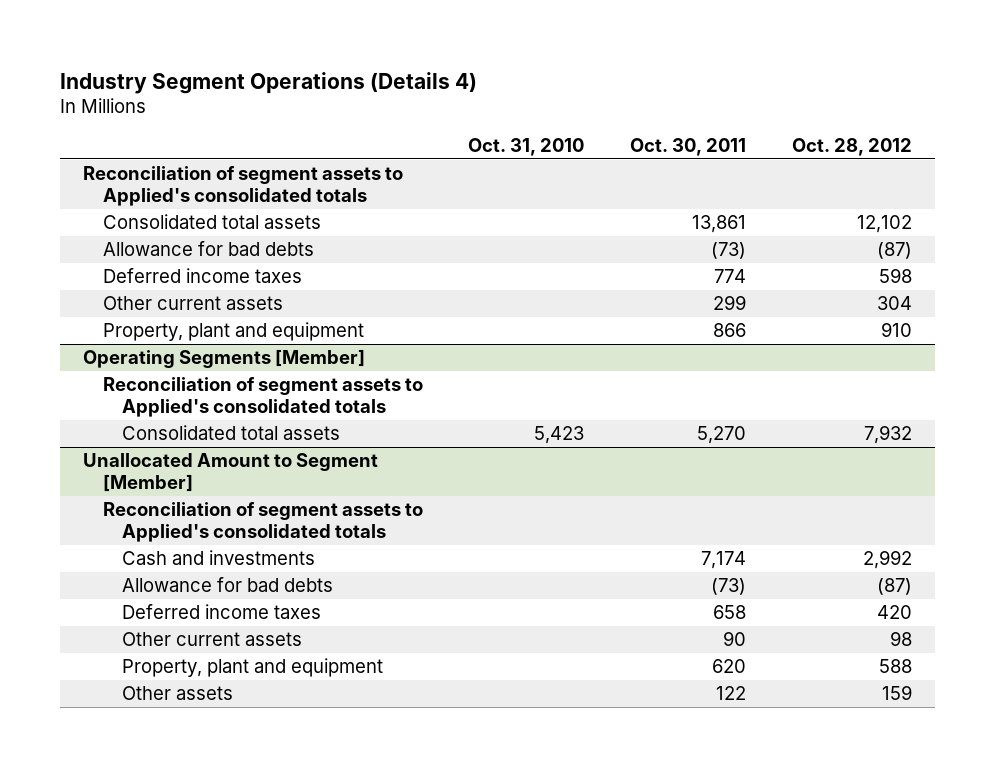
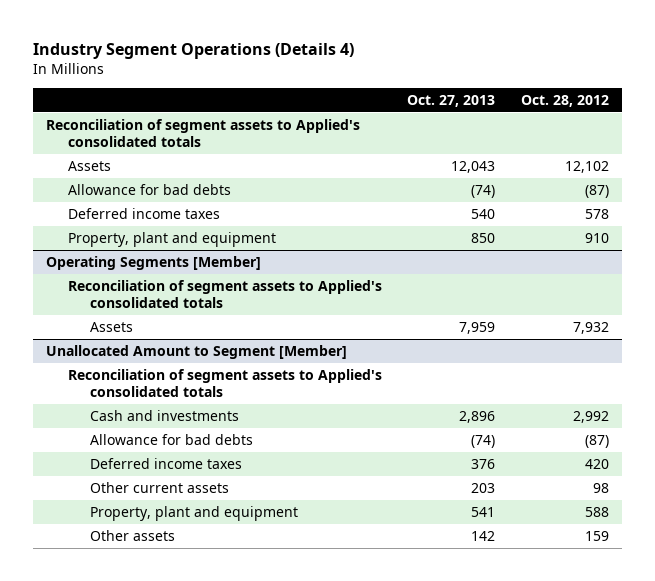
[468,138,585,157] Oct. 31, 2010 -> none
[630,138,747,157] Oct. 30, 2011 -> none
none -> [407,94,496,107] Oct. 27, 2013
[102,214,321,230] Consolidated total assets -> [67,160,111,171] Assets
[102,296,283,311] Other current assets -> none
[879,268,913,284] 598 -> [585,208,610,219] 578
[122,425,341,441] Consolidated total assets -> [89,321,133,332] Assets

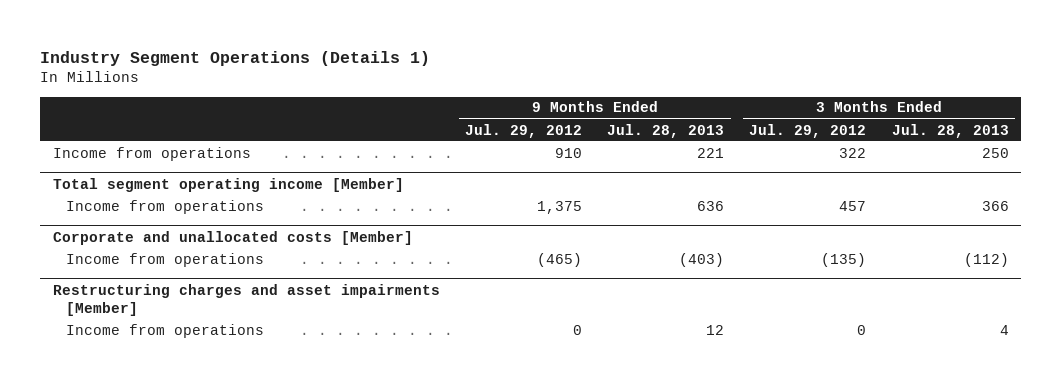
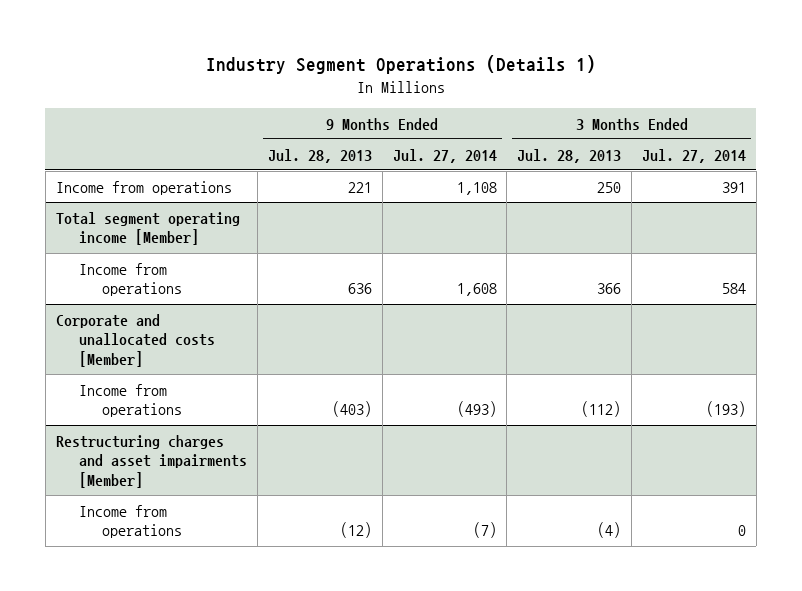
[465,123,583,138] Jul. 29, 2012 -> none
[749,123,867,138] Jul. 29, 2012 -> none
none -> [392,148,497,163] Jul. 27, 2014
none -> [642,148,747,163] Jul. 27, 2014
[706,324,725,335] 12 -> [339,522,372,539] (12)
[999,324,1009,335] 4 -> [597,522,622,539] (4)

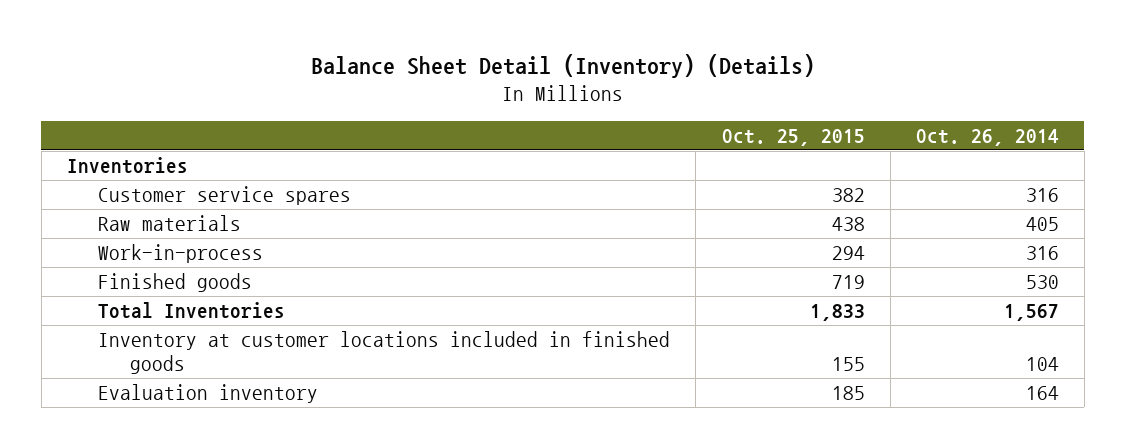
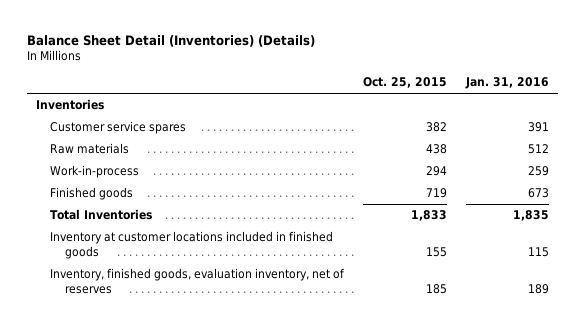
[310,53,815,78] Balance Sheet Detail (Inventory) (Details) -> [27,34,316,47] Balance Sheet Detail (Inventories) (Details)
[915,128,1059,146] Oct. 26, 2014 -> none
none -> [464,77,549,90] Jan. 31, 2016
[98,384,319,404] Evaluation inventory -> [50,268,346,294] Inventory, finished goods, evaluation inventory, net of reserves

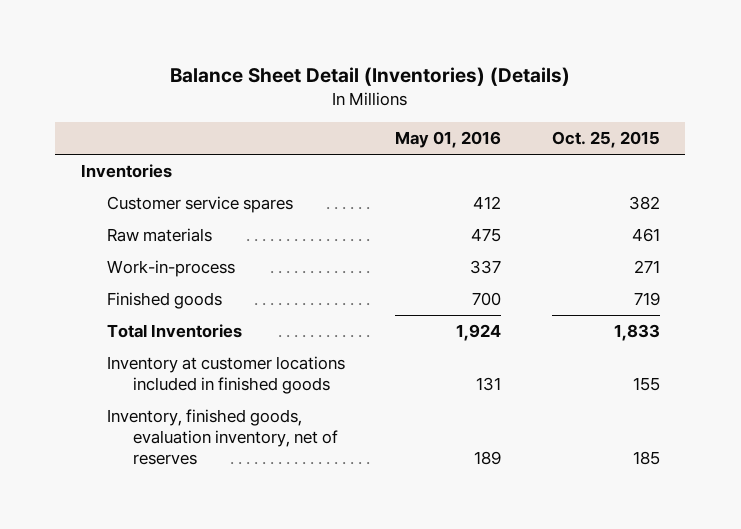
[464,77,549,90] Jan. 31, 2016 -> none
none -> [395,131,502,149] May 01, 2016
[426,144,448,155] 438 -> [631,228,660,243] 461
[426,166,448,177] 294 -> [633,260,660,274] 271

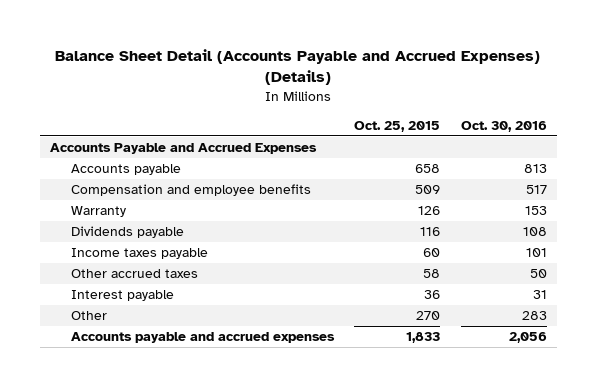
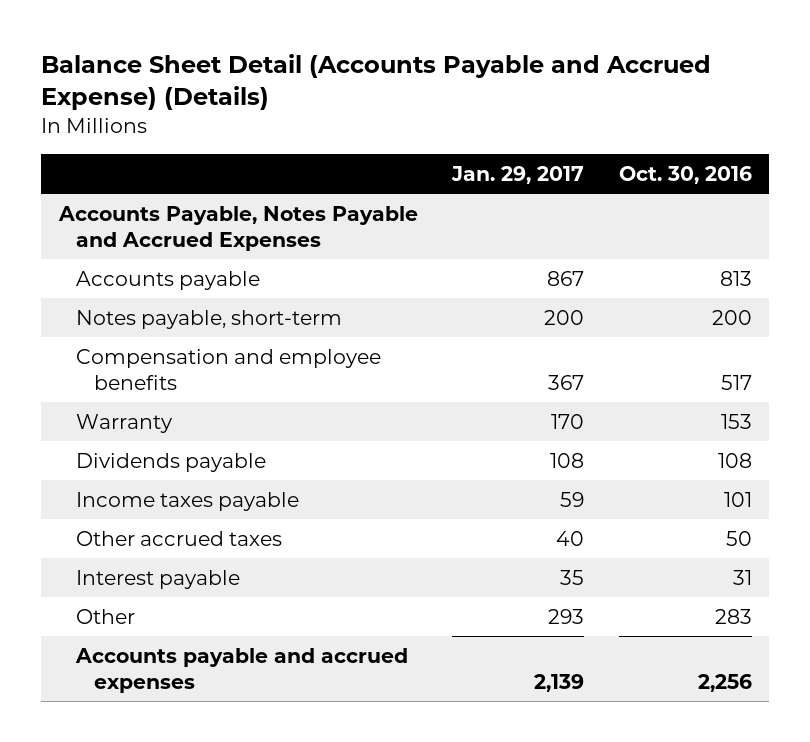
[55,48,541,86] Balance Sheet Detail (Accounts Payable and Accrued Expenses) (Details) -> [41,54,712,111] Balance Sheet Detail (Accounts Payable and Accrued Expense) (Details)
[354,120,441,132] Oct. 25, 2015 -> none
none -> [451,165,585,184] Jan. 29, 2017
[49,143,317,155] Accounts Payable and Accrued Expenses -> [57,205,418,251] Accounts Payable, Notes Payable and Accrued Expenses
none -> [76,309,343,329] Notes payable, short-term
[508,332,547,344] 2,056 -> [697,673,752,692] 2,256

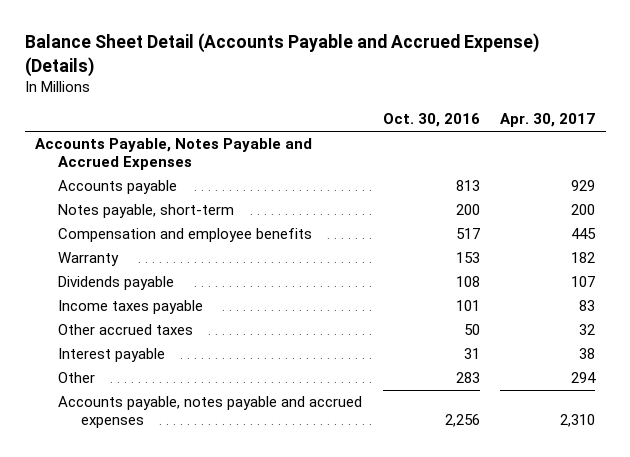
[451,165,585,184] Jan. 29, 2017 -> none
none -> [500,113,596,128] Apr. 30, 2017
[75,647,409,693] Accounts payable and accrued expenses -> [57,396,362,429] Accounts payable, notes payable and accrued expenses

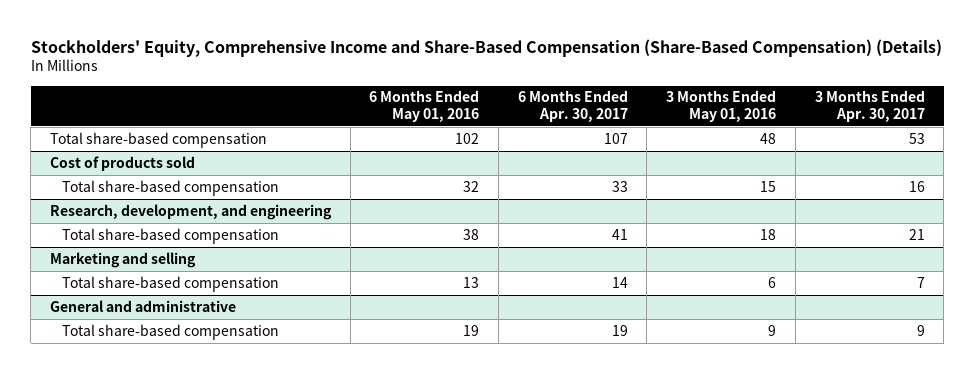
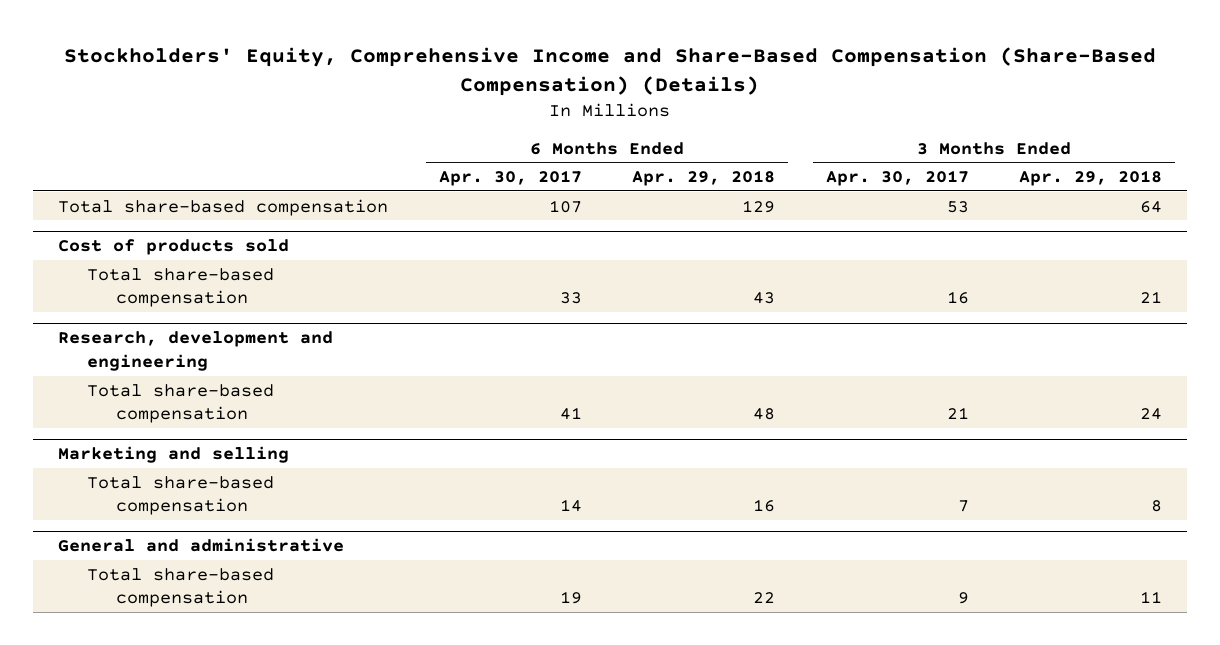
[369,90,480,122] 6 Months Ended May 01, 2016 -> none
[666,90,777,122] 3 Months Ended May 01, 2016 -> none
none -> [632,170,776,187] Apr. 29, 2018
none -> [1019,170,1163,187] Apr. 29, 2018
[49,203,332,220] Research, development, and engineering -> [58,331,334,372] Research, development and engineering

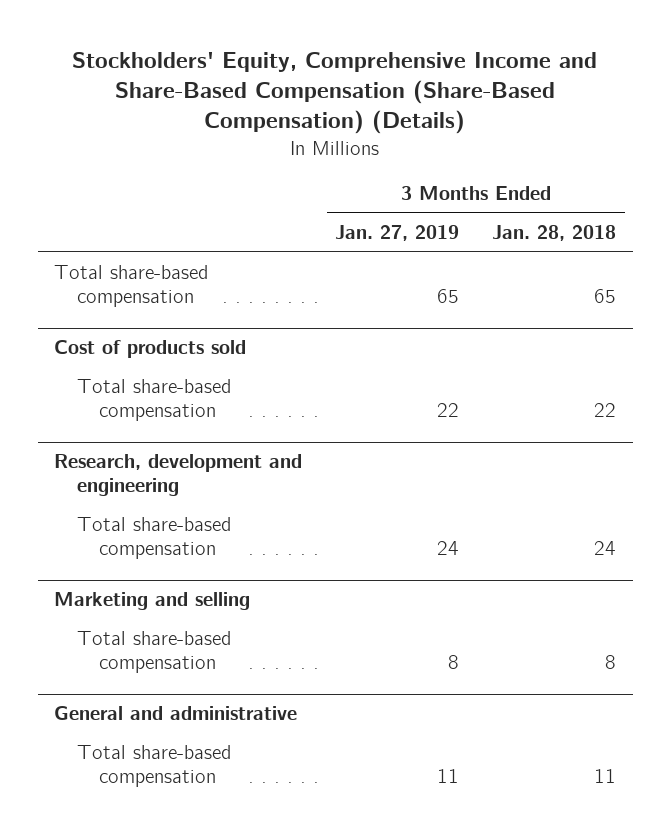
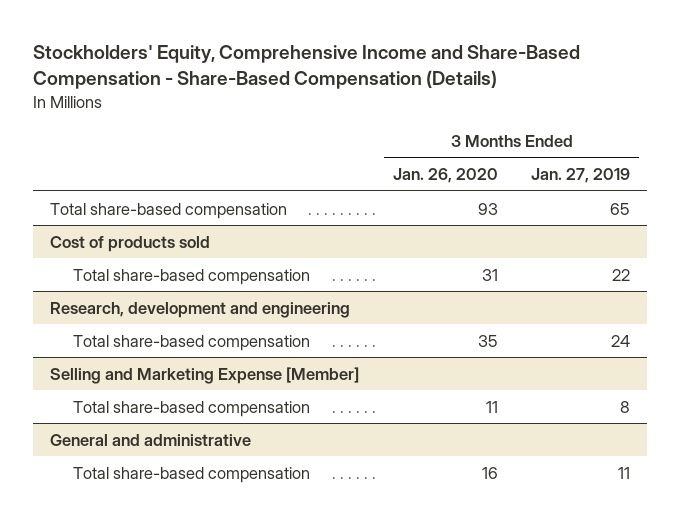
[72,51,598,135] Stockholders' Equity, Comprehensive Income and Share-Based Compensation (Share-Based Compensation) (Details) -> [33,45,581,90] Stockholders' Equity, Comprehensive Income and Share-Based Compensation - Share-Based Compensation (Details)
[492,224,617,241] Jan. 28, 2018 -> none
none -> [392,168,498,184] Jan. 26, 2020
[54,592,251,611] Marketing and selling -> [50,366,360,384] Selling and Marketing Expense [Member]

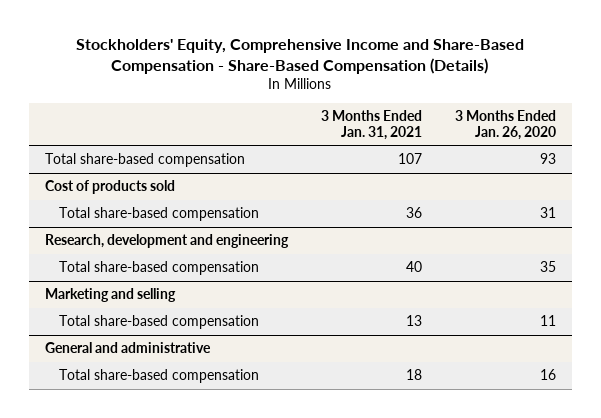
[531,168,631,184] Jan. 27, 2019 -> none
none -> [320,109,422,140] 3 Months Ended Jan. 31, 2021
[50,366,360,384] Selling and Marketing Expense [Member] -> [45,288,177,303] Marketing and selling

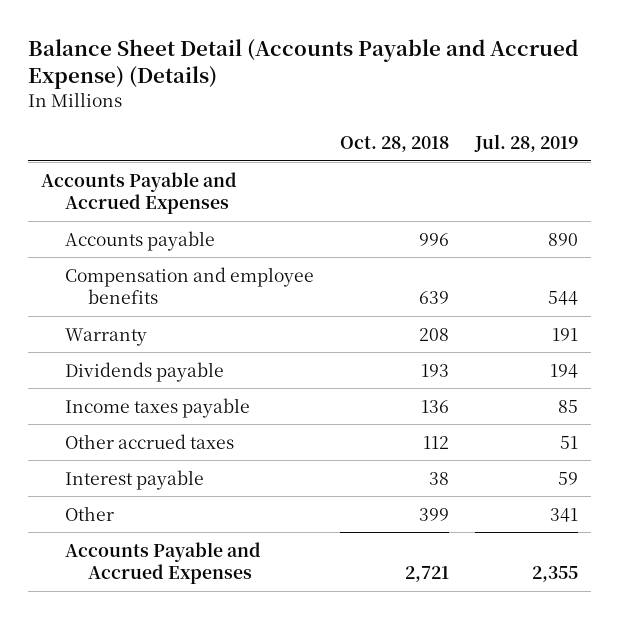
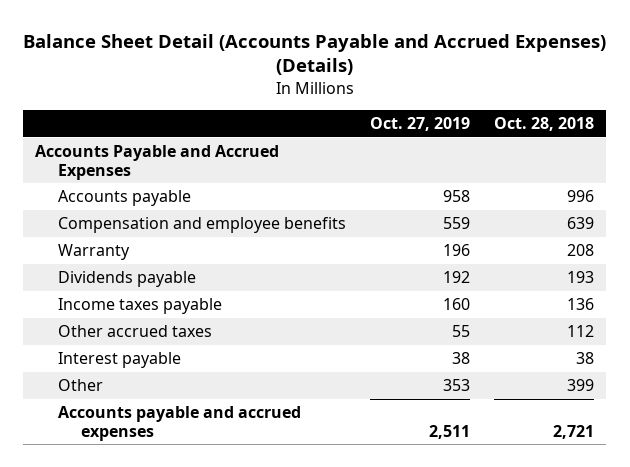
[27,38,578,90] Balance Sheet Detail (Accounts Payable and Accrued Expense) (Details) -> [22,33,606,76] Balance Sheet Detail (Accounts Payable and Accrued Expenses) (Details)
[474,134,579,153] Jul. 28, 2019 -> none
none -> [370,116,471,131] Oct. 27, 2019
[64,541,261,585] Accounts Payable and Accrued Expenses -> [57,406,301,441] Accounts payable and accrued expenses

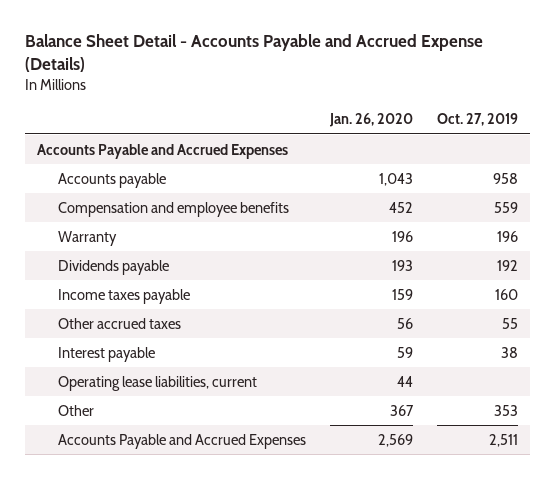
[22,33,606,76] Balance Sheet Detail (Accounts Payable and Accrued Expenses) (Details) -> [24,34,483,72] Balance Sheet Detail - Accounts Payable and Accrued Expense (Details)
[494,116,595,131] Oct. 28, 2018 -> none
none -> [328,112,413,127] Jan. 26, 2020
none -> [57,375,257,391] Operating lease liabilities, current
[57,406,301,441] Accounts payable and accrued expenses -> [57,433,306,449] Accounts Payable and Accrued Expenses

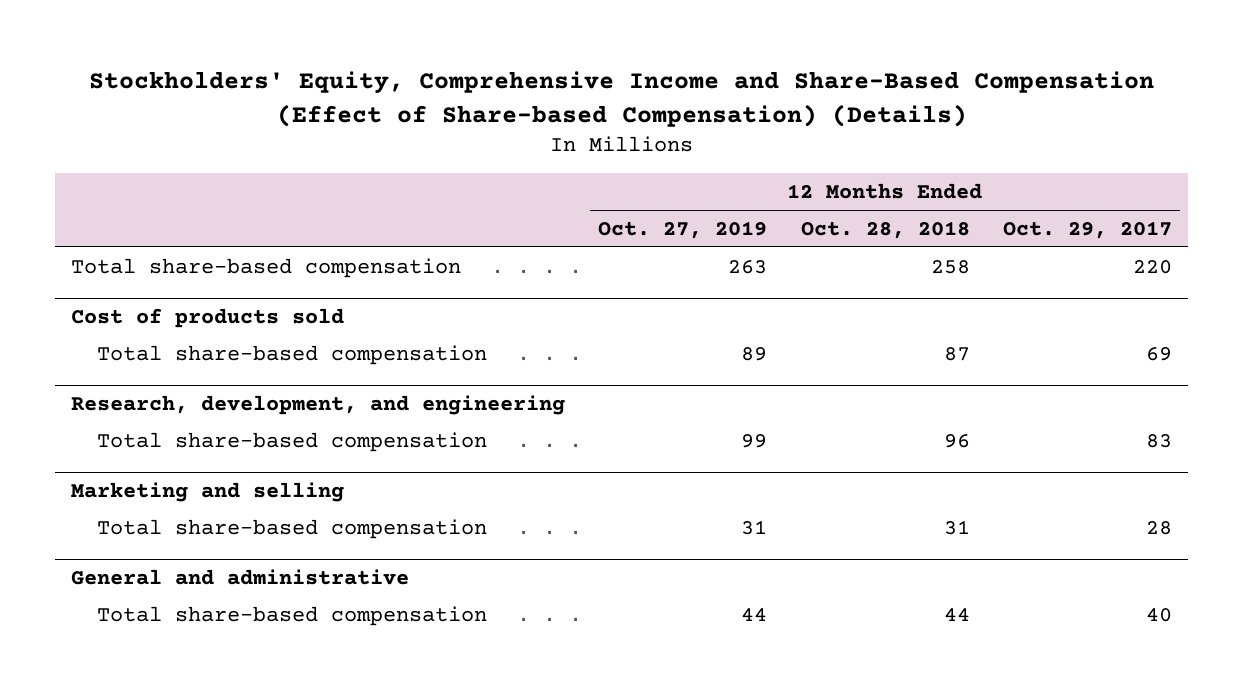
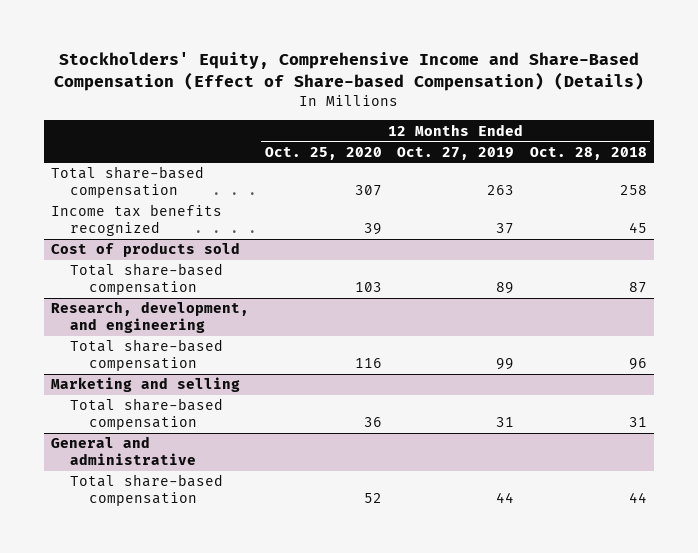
[1002,220,1172,239] Oct. 29, 2017 -> none
none -> [264,146,382,160] Oct. 25, 2020
none -> [51,204,223,237] Income tax benefits recognized

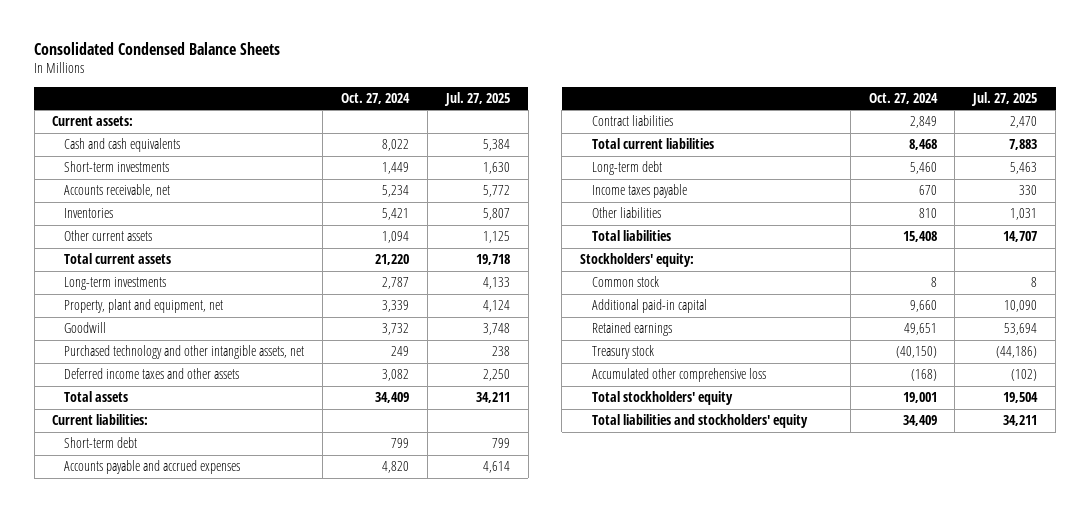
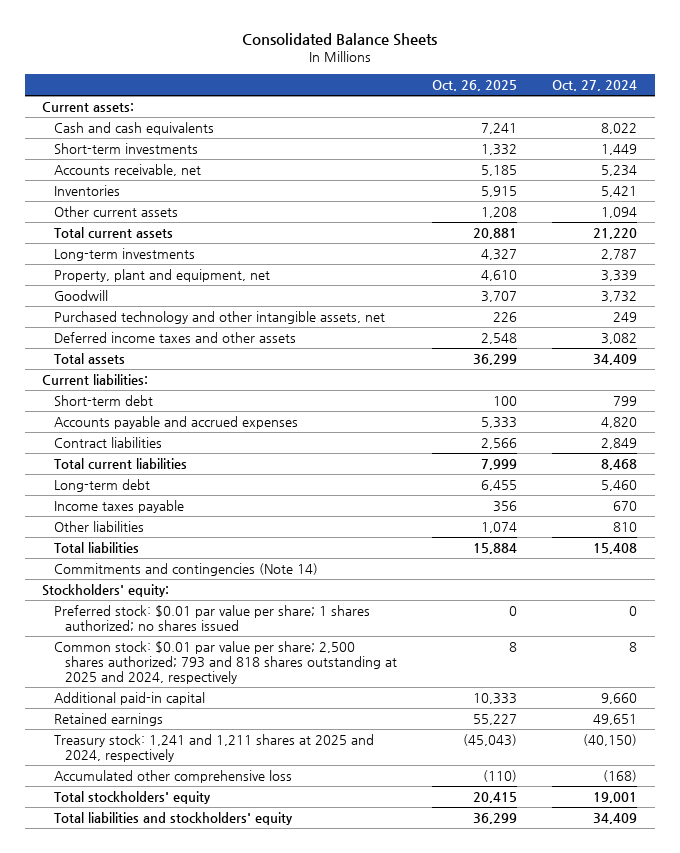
[34,41,281,55] Consolidated Condensed Balance Sheets -> [241,33,437,47] Consolidated Balance Sheets
[443,91,510,106] Jul. 27, 2025 -> none
none -> [432,80,518,92] Oct. 26, 2025
none -> [53,563,318,577] Commitments and contingencies (Note 14)
none -> [53,605,370,631] Preferred stock: $0.01 par value per share; 1 shares authorized; no shares issued
[591,276,659,288] Common stock -> [53,641,397,684] Common stock: $0.01 par value per share; 2,500 shares authorized; 793 and 818 shares outstanding at 2025 and 2024, respectively
[591,345,654,360] Treasury stock -> [53,734,374,762] Treasury stock: 1,241 and 1,211 shares at 2025 and 2024, respectively

